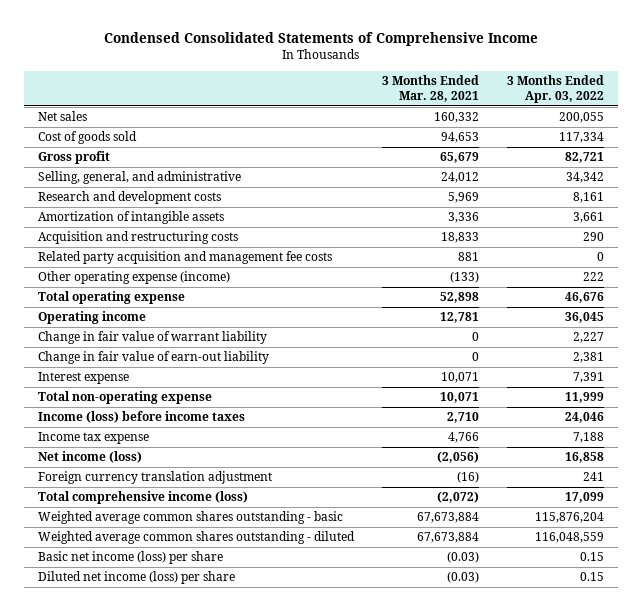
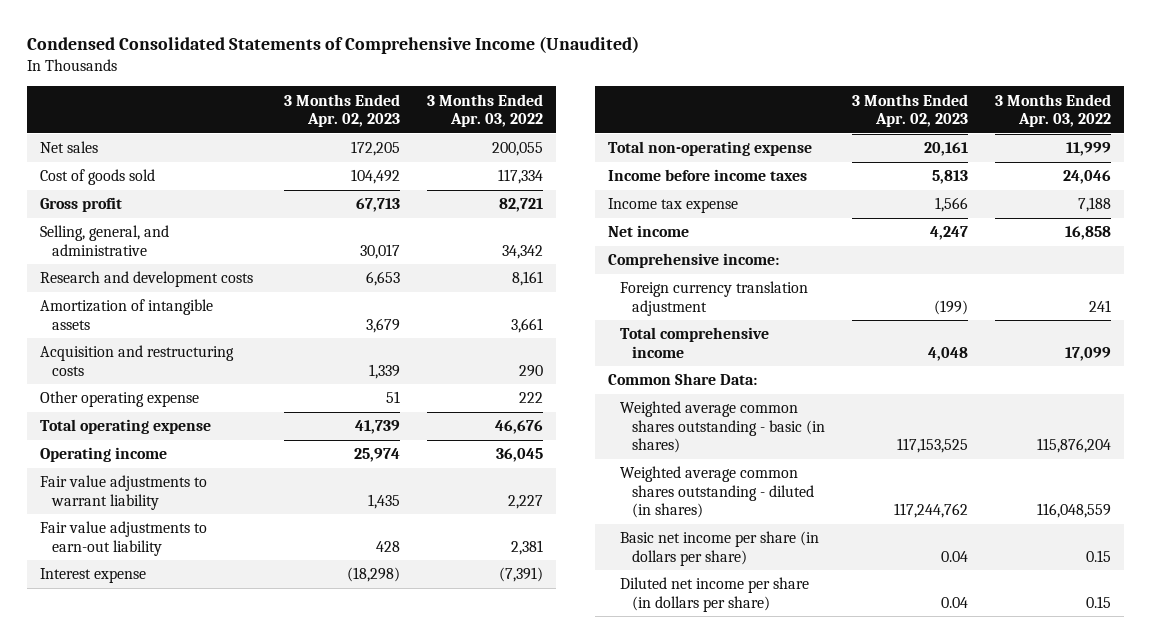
[104,31,539,46] Condensed Consolidated Statements of Comprehensive Income -> [26,36,639,55] Condensed Consolidated Statements of Comprehensive Income (Unaudited)
[382,74,480,103] 3 Months Ended Mar. 28, 2021 -> none
none -> [283,93,400,127] 3 Months Ended Apr. 02, 2023
[38,251,333,265] Related party acquisition and management fee costs -> none
[38,271,231,285] Other operating expense (income) -> [39,391,199,408] Other operating expense
[38,331,268,345] Change in fair value of warrant liability -> [39,475,207,510] Fair value adjustments to warrant liability
[38,351,270,365] Change in fair value of earn-out liability -> [39,521,207,556] Fair value adjustments to earn-out liability
[572,372,604,384] 7,391 -> [498,567,543,583] (7,391)
[38,411,246,424] Income (loss) before income taxes -> [608,169,808,182] Income before income taxes
[38,451,143,464] Net income (loss) -> [608,225,690,238] Net income
none -> [608,253,780,269] Comprehensive income:
[38,491,249,505] Total comprehensive income (loss) -> [620,327,770,358] Total comprehensive income
none -> [608,373,758,386] Common Share Data:
[38,511,344,525] Weighted average common shares outstanding - basic -> [620,401,826,453] Weighted average common shares outstanding - basic (in shares)
[38,531,356,545] Weighted average common shares outstanding - diluted -> [620,466,815,518] Weighted average common shares outstanding - diluted (in shares)
[38,551,224,565] Basic net income (loss) per share -> [620,531,820,566] Basic net income per share (in dollars per share)
[38,571,236,585] Diluted net income (loss) per share -> [620,577,810,612] Diluted net income per share (in dollars per share)

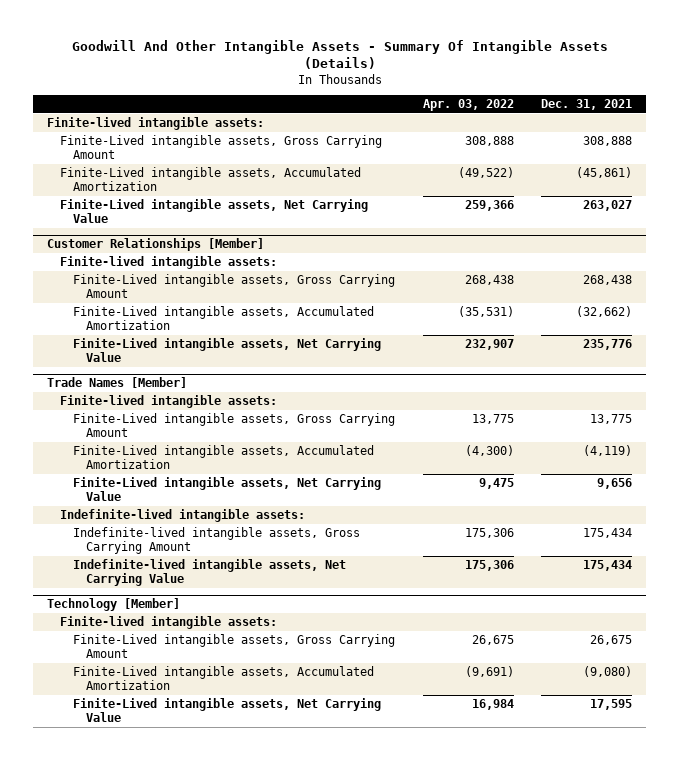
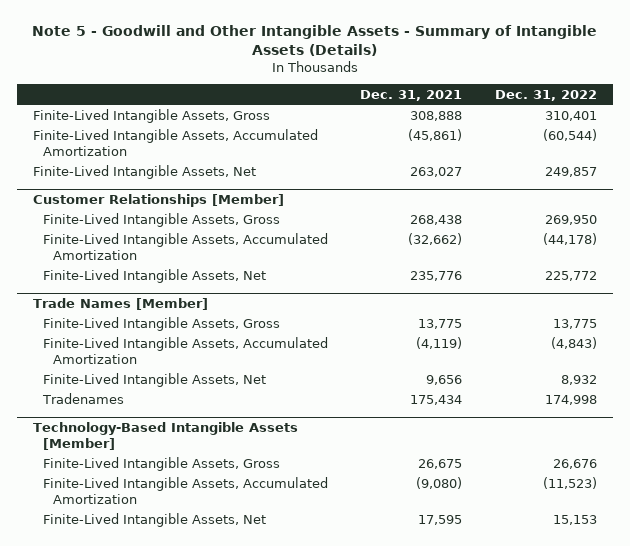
[71,39,608,70] Goodwill And Other Intangible Assets - Summary Of Intangible Assets (Details) -> [31,24,597,57] Note 5 - Goodwill and Other Intangible Assets - Summary of Intangible Assets (Details)
[422,98,514,111] Apr. 03, 2022 -> none
none -> [495,89,598,101] Dec. 31, 2022
[47,117,265,131] Finite-lived intangible assets: -> none
[60,135,383,160] Finite-Lived intangible assets, Gross Carrying Amount -> [32,108,270,123] Finite-Lived Intangible Assets, Gross
[60,167,362,192] Finite-Lived intangible assets, Accumulated Amortization -> [32,128,318,156] Finite-Lived Intangible Assets, Accumulated Amortization
[60,199,369,224] Finite-Lived intangible assets, Net Carrying Value -> [32,164,256,179] Finite-Lived Intangible Assets, Net
[60,256,278,270] Finite-lived intangible assets: -> none
[73,274,396,299] Finite-Lived intangible assets, Gross Carrying Amount -> [42,212,280,227] Finite-Lived Intangible Assets, Gross
[73,306,375,331] Finite-Lived intangible assets, Accumulated Amortization -> [42,232,328,260] Finite-Lived Intangible Assets, Accumulated Amortization
[73,338,382,363] Finite-Lived intangible assets, Net Carrying Value -> [42,268,266,283] Finite-Lived Intangible Assets, Net
[60,395,278,409] Finite-lived intangible assets: -> none
[60,509,306,523] Indefinite-lived intangible assets: -> none
[73,559,347,587] Indefinite-lived intangible assets, Net Carrying Value -> none
[47,598,181,612] Technology [Member] -> none
[60,616,278,630] Finite-lived intangible assets: -> none
[73,413,396,438] Finite-Lived intangible assets, Gross Carrying Amount -> [42,316,280,331] Finite-Lived Intangible Assets, Gross
[73,445,375,470] Finite-Lived intangible assets, Accumulated Amortization -> [42,336,328,364] Finite-Lived Intangible Assets, Accumulated Amortization
[73,477,382,502] Finite-Lived intangible assets, Net Carrying Value -> [42,372,266,387] Finite-Lived Intangible Assets, Net
[73,527,361,555] Indefinite-lived intangible assets, Gross Carrying Amount -> [41,392,124,404] Tradenames
none -> [32,421,298,450] Technology-Based Intangible Assets [Member]
[73,634,396,659] Finite-Lived intangible assets, Gross Carrying Amount -> [42,456,280,471] Finite-Lived Intangible Assets, Gross
[73,666,375,691] Finite-Lived intangible assets, Accumulated Amortization -> [42,476,328,504] Finite-Lived Intangible Assets, Accumulated Amortization
[73,698,382,723] Finite-Lived intangible assets, Net Carrying Value -> [42,512,266,527] Finite-Lived Intangible Assets, Net

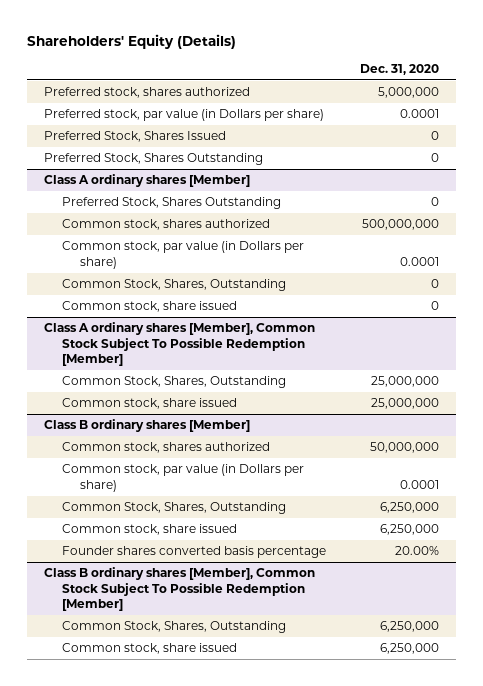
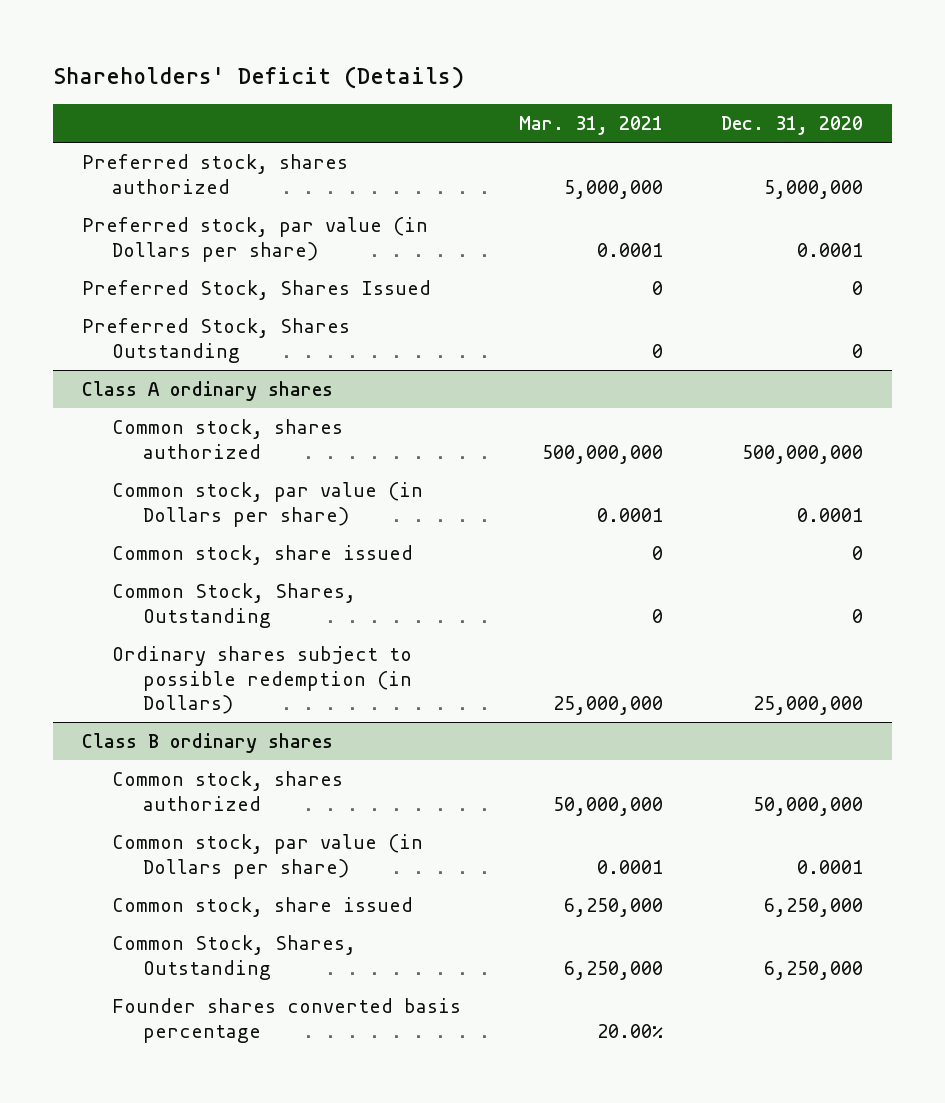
[27,33,237,49] Shareholders' Equity (Details) -> [53,66,465,90] Shareholders' Deficit (Details)
none -> [519,116,664,136] Mar. 31, 2021
[62,197,282,210] Preferred Stock, Shares Outstanding -> none
[44,174,251,188] Class A ordinary shares [Member] -> [81,380,333,401] Class A ordinary shares
[62,279,287,292] Common Stock, Shares, Outstanding -> none
[44,322,316,366] Class A ordinary shares [Member], Common Stock Subject To Possible Redemption [Member] -> none
[62,398,238,410] Common stock, share issued -> none
[371,376,440,388] 25,000,000 -> [851,608,863,623] 0
none -> [112,645,413,715] Ordinary shares subject to possible redemption (in Dollars)
[44,419,251,433] Class B ordinary shares [Member] -> [81,732,333,753] Class B ordinary shares
[62,502,287,515] Common Stock, Shares, Outstanding -> none
[62,546,327,559] Founder shares converted basis percentage -> none
[44,567,316,611] Class B ordinary shares [Member], Common Stock Subject To Possible Redemption [Member] -> none
[62,643,238,655] Common stock, share issued -> none
none -> [112,997,462,1043] Founder shares converted basis percentage

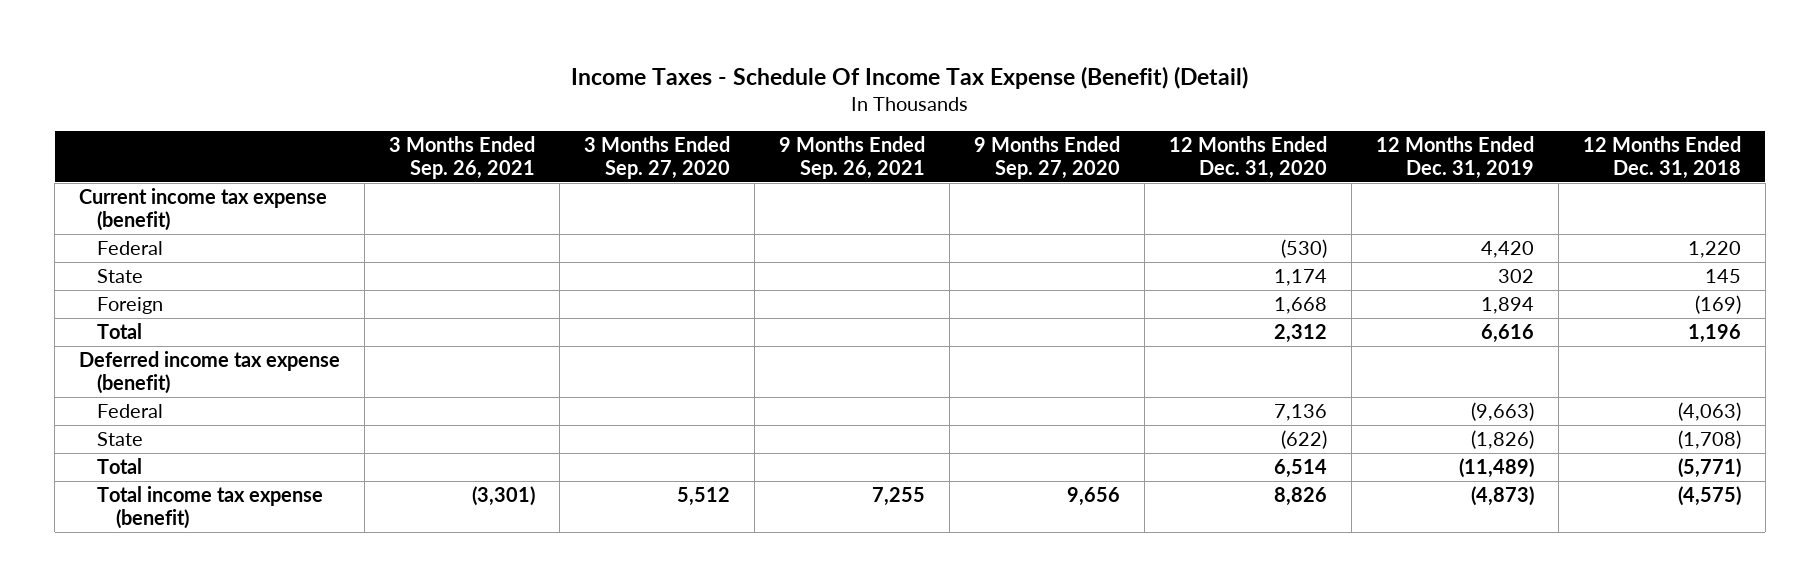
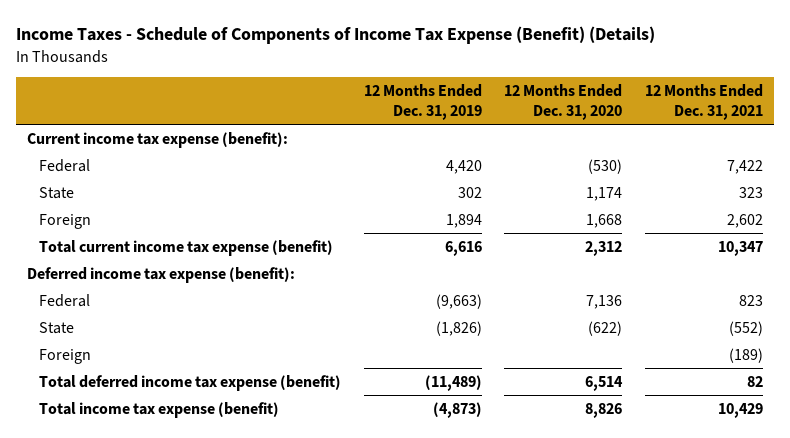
[570,65,1248,89] Income Taxes - Schedule Of Income Tax Expense (Benefit) (Detail) -> [15,26,655,45] Income Taxes - Schedule of Components of Income Tax Expense (Benefit) (Details)
[388,136,535,180] 3 Months Ended Sep. 26, 2021 -> none
[583,136,730,180] 3 Months Ended Sep. 27, 2020 -> none
[778,136,925,180] 9 Months Ended Sep. 26, 2021 -> none
[973,136,1120,180] 9 Months Ended Sep. 27, 2020 -> none
[1582,136,1741,180] 12 Months Ended Dec. 31, 2018 -> none
none -> [644,84,763,120] 12 Months Ended Dec. 31, 2021
[79,188,328,232] Current income tax expense (benefit) -> [27,131,289,148] Current income tax expense (benefit):
[97,323,143,340] Total -> [38,239,333,256] Total current income tax expense (benefit)
[79,351,341,395] Deferred income tax expense (benefit) -> [27,266,296,283] Deferred income tax expense (benefit):
none -> [38,348,91,364] Foreign
[97,458,143,475] Total -> [38,374,341,391] Total deferred income tax expense (benefit)

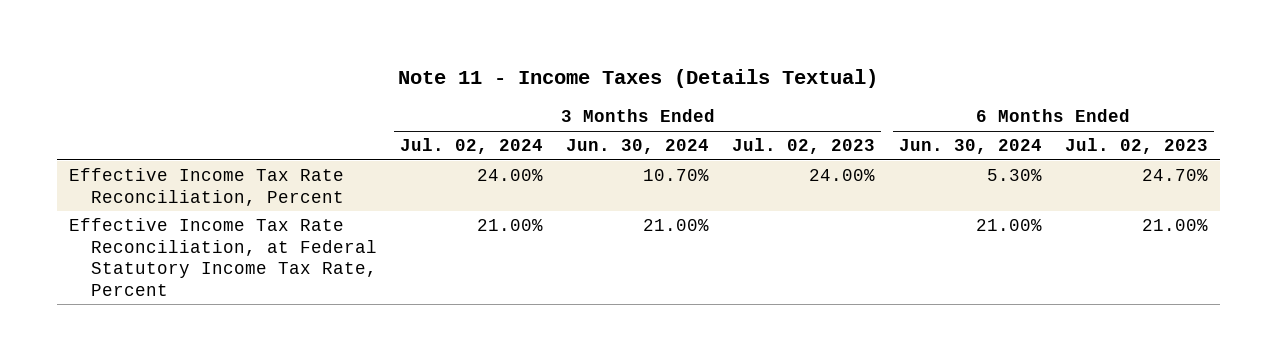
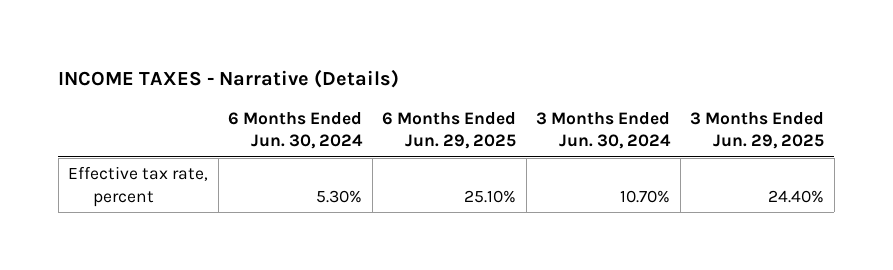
[398,69,879,89] Note 11 - Income Taxes (Details Textual) -> [58,69,400,89] INCOME TAXES - Narrative (Details)
[400,138,544,155] Jul. 02, 2024 -> none
[732,138,876,155] Jul. 02, 2023 -> none
[1064,138,1208,155] Jul. 02, 2023 -> none
none -> [382,111,517,150] 6 Months Ended Jun. 29, 2025
none -> [690,111,825,150] 3 Months Ended Jun. 29, 2025
[68,218,377,296] Effective Income Tax Rate Reconciliation, at Federal Statutory Income Tax Rate, Percent -> none
[68,168,344,206] Effective Income Tax Rate Reconciliation, Percent -> [68,166,209,207] Effective tax rate, percent

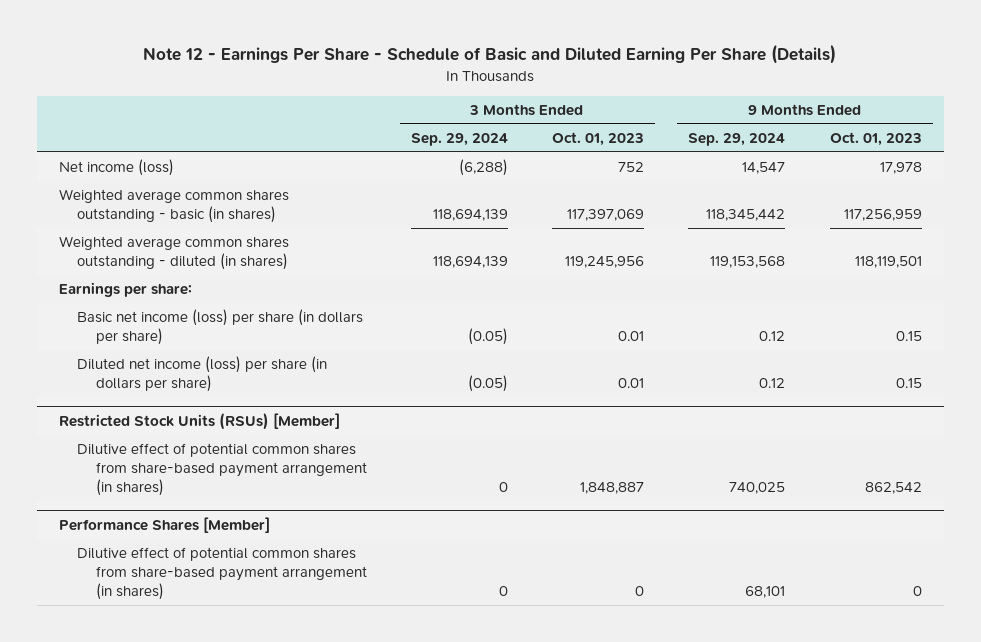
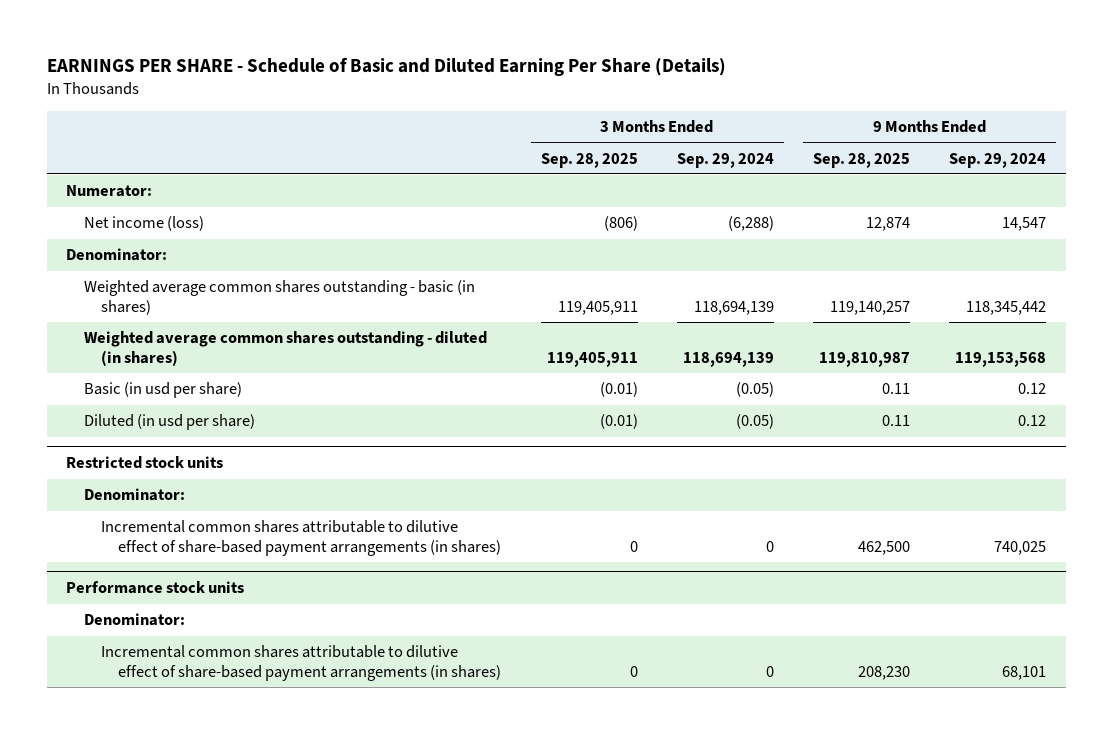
[143,44,837,65] Note 12 - Earnings Per Share - Schedule of Basic and Diluted Earning Per Share (Details) -> [46,57,726,77] EARNINGS PER SHARE - Schedule of Basic and Diluted Earning Per Share (Details)
[552,131,645,146] Oct. 01, 2023 -> none
[829,131,922,146] Oct. 01, 2023 -> none
none -> [540,152,638,168] Sep. 28, 2025
none -> [813,152,911,168] Sep. 28, 2025
none -> [66,185,153,198] Numerator:
none -> [66,248,168,262] Denominator:
[59,282,193,298] Earnings per share: -> none
[77,309,364,346] Basic net income (loss) per share (in dollars per share) -> [83,382,242,399] Basic (in usd per share)
[77,356,328,393] Diluted net income (loss) per share (in dollars per share) -> [83,414,255,431] Diluted (in usd per share)
[59,412,341,430] Restricted Stock Units (RSUs) [Member] -> [66,456,224,470] Restricted stock units
none -> [83,488,185,502] Denominator:
[77,443,367,497] Dilutive effect of potential common shares from share-based payment arrangement (in shares) -> [100,520,502,557] Incremental common shares attributable to dilutive effect of share-based payment arrangements (in shares)
[59,516,271,533] Performance Shares [Member] -> [66,581,245,595] Performance stock units
none -> [83,613,185,627] Denominator:
[77,547,367,601] Dilutive effect of potential common shares from share-based payment arrangement (in shares) -> [100,645,502,682] Incremental common shares attributable to dilutive effect of share-based payment arrangements (in shares)

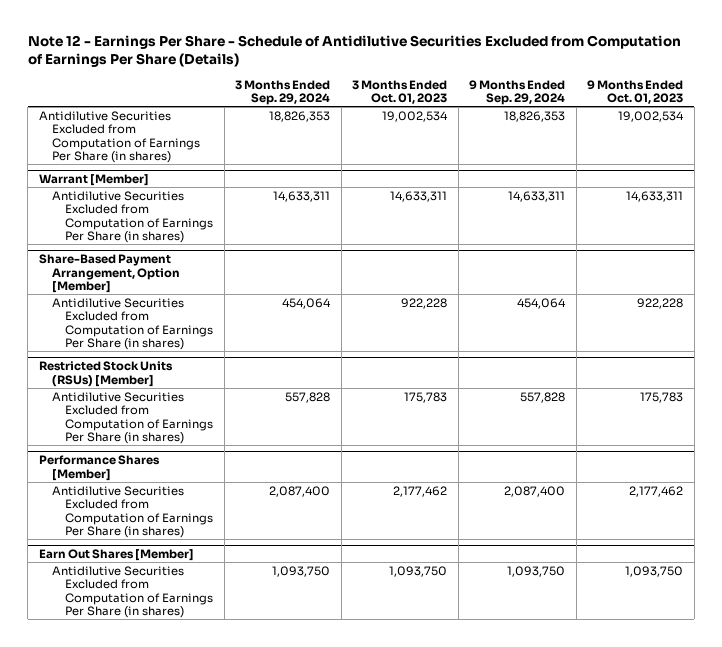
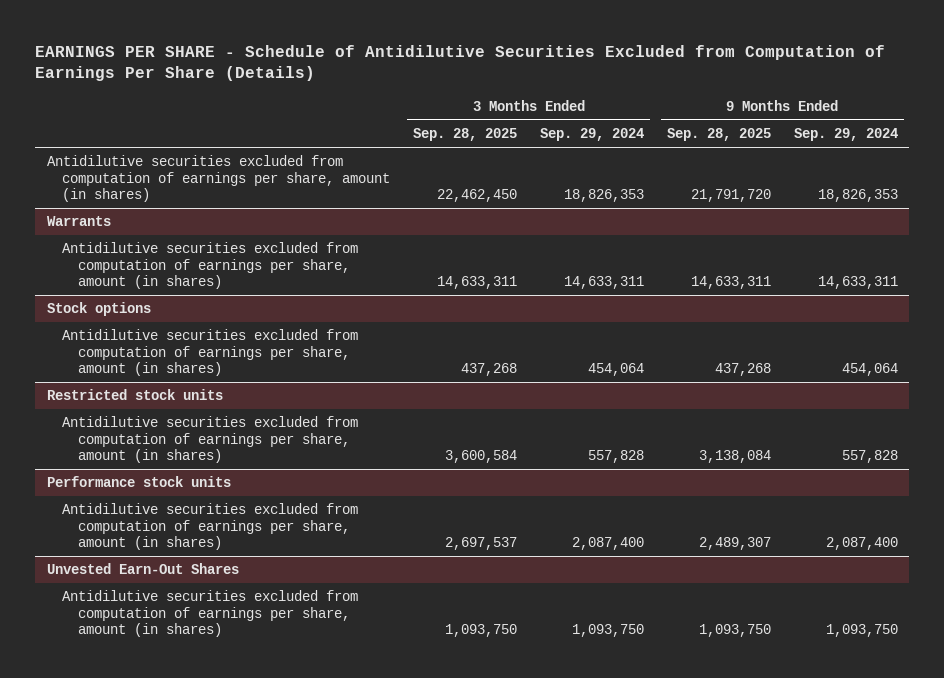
[27,35,681,68] Note 12 - Earnings Per Share - Schedule of Antidilutive Securities Excluded from Computation of Earnings Per Share (Details) -> [35,44,886,82] EARNINGS PER SHARE - Schedule of Antidilutive Securities Excluded from Computation of Earnings Per Share (Details)
[352,79,448,105] 3 Months Ended Oct. 01, 2023 -> none
[587,79,684,105] 9 Months Ended Oct. 01, 2023 -> none
none -> [413,128,518,142] Sep. 28, 2025
none -> [666,128,771,142] Sep. 28, 2025
[38,110,201,164] Antidilutive Securities Excluded from Computation of Earnings Per Share (in shares) -> [46,155,391,203] Antidilutive securities excluded from computation of earnings per share, amount (in shares)
[38,174,149,187] Warrant [Member] -> [46,216,111,227] Warrants
[52,190,214,244] Antidilutive Securities Excluded from Computation of Earnings Per Share (in shares) -> [62,242,359,290] Antidilutive securities excluded from computation of earnings per share, amount (in shares)
[38,254,181,294] Share-Based Payment Arrangement, Option [Member] -> [46,302,151,317] Stock options
[52,297,214,351] Antidilutive Securities Excluded from Computation of Earnings Per Share (in shares) -> [62,329,359,377] Antidilutive securities excluded from computation of earnings per share, amount (in shares)
[38,361,173,387] Restricted Stock Units (RSUs) [Member] -> [46,389,223,401] Restricted stock units
[52,391,214,445] Antidilutive Securities Excluded from Computation of Earnings Per Share (in shares) -> [62,416,359,464] Antidilutive securities excluded from computation of earnings per share, amount (in shares)
[38,455,160,481] Performance Shares [Member] -> [46,476,231,488] Performance stock units
[52,485,214,539] Antidilutive Securities Excluded from Computation of Earnings Per Share (in shares) -> [62,503,359,551] Antidilutive securities excluded from computation of earnings per share, amount (in shares)
[38,549,194,562] Earn Out Shares [Member] -> [46,563,239,575] Unvested Earn-Out Shares
[52,565,214,619] Antidilutive Securities Excluded from Computation of Earnings Per Share (in shares) -> [62,590,359,638] Antidilutive securities excluded from computation of earnings per share, amount (in shares)

